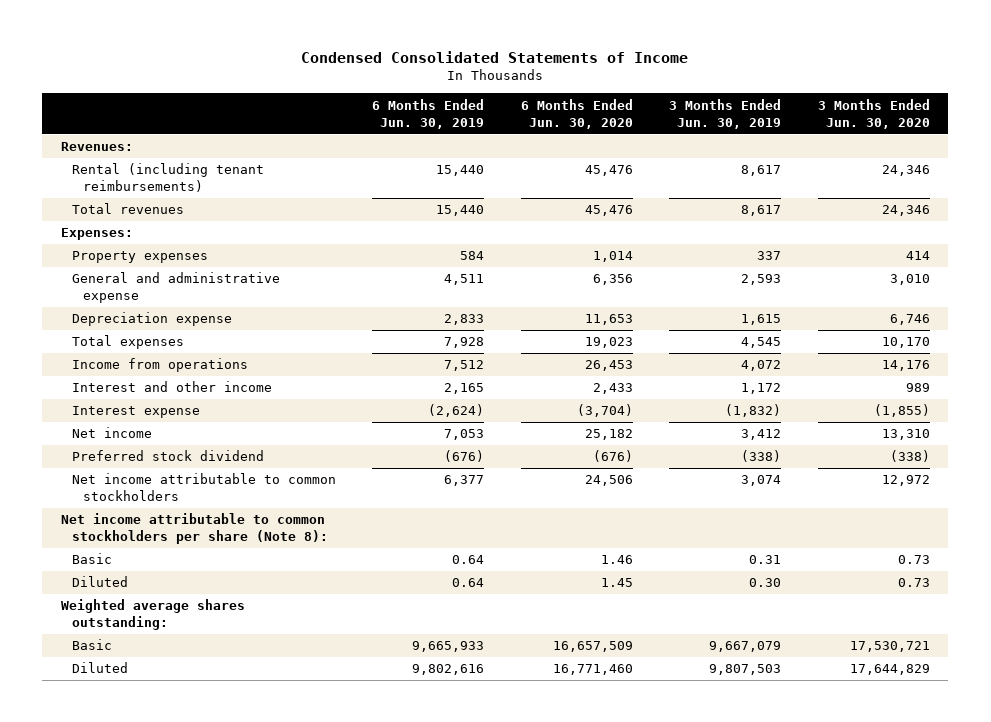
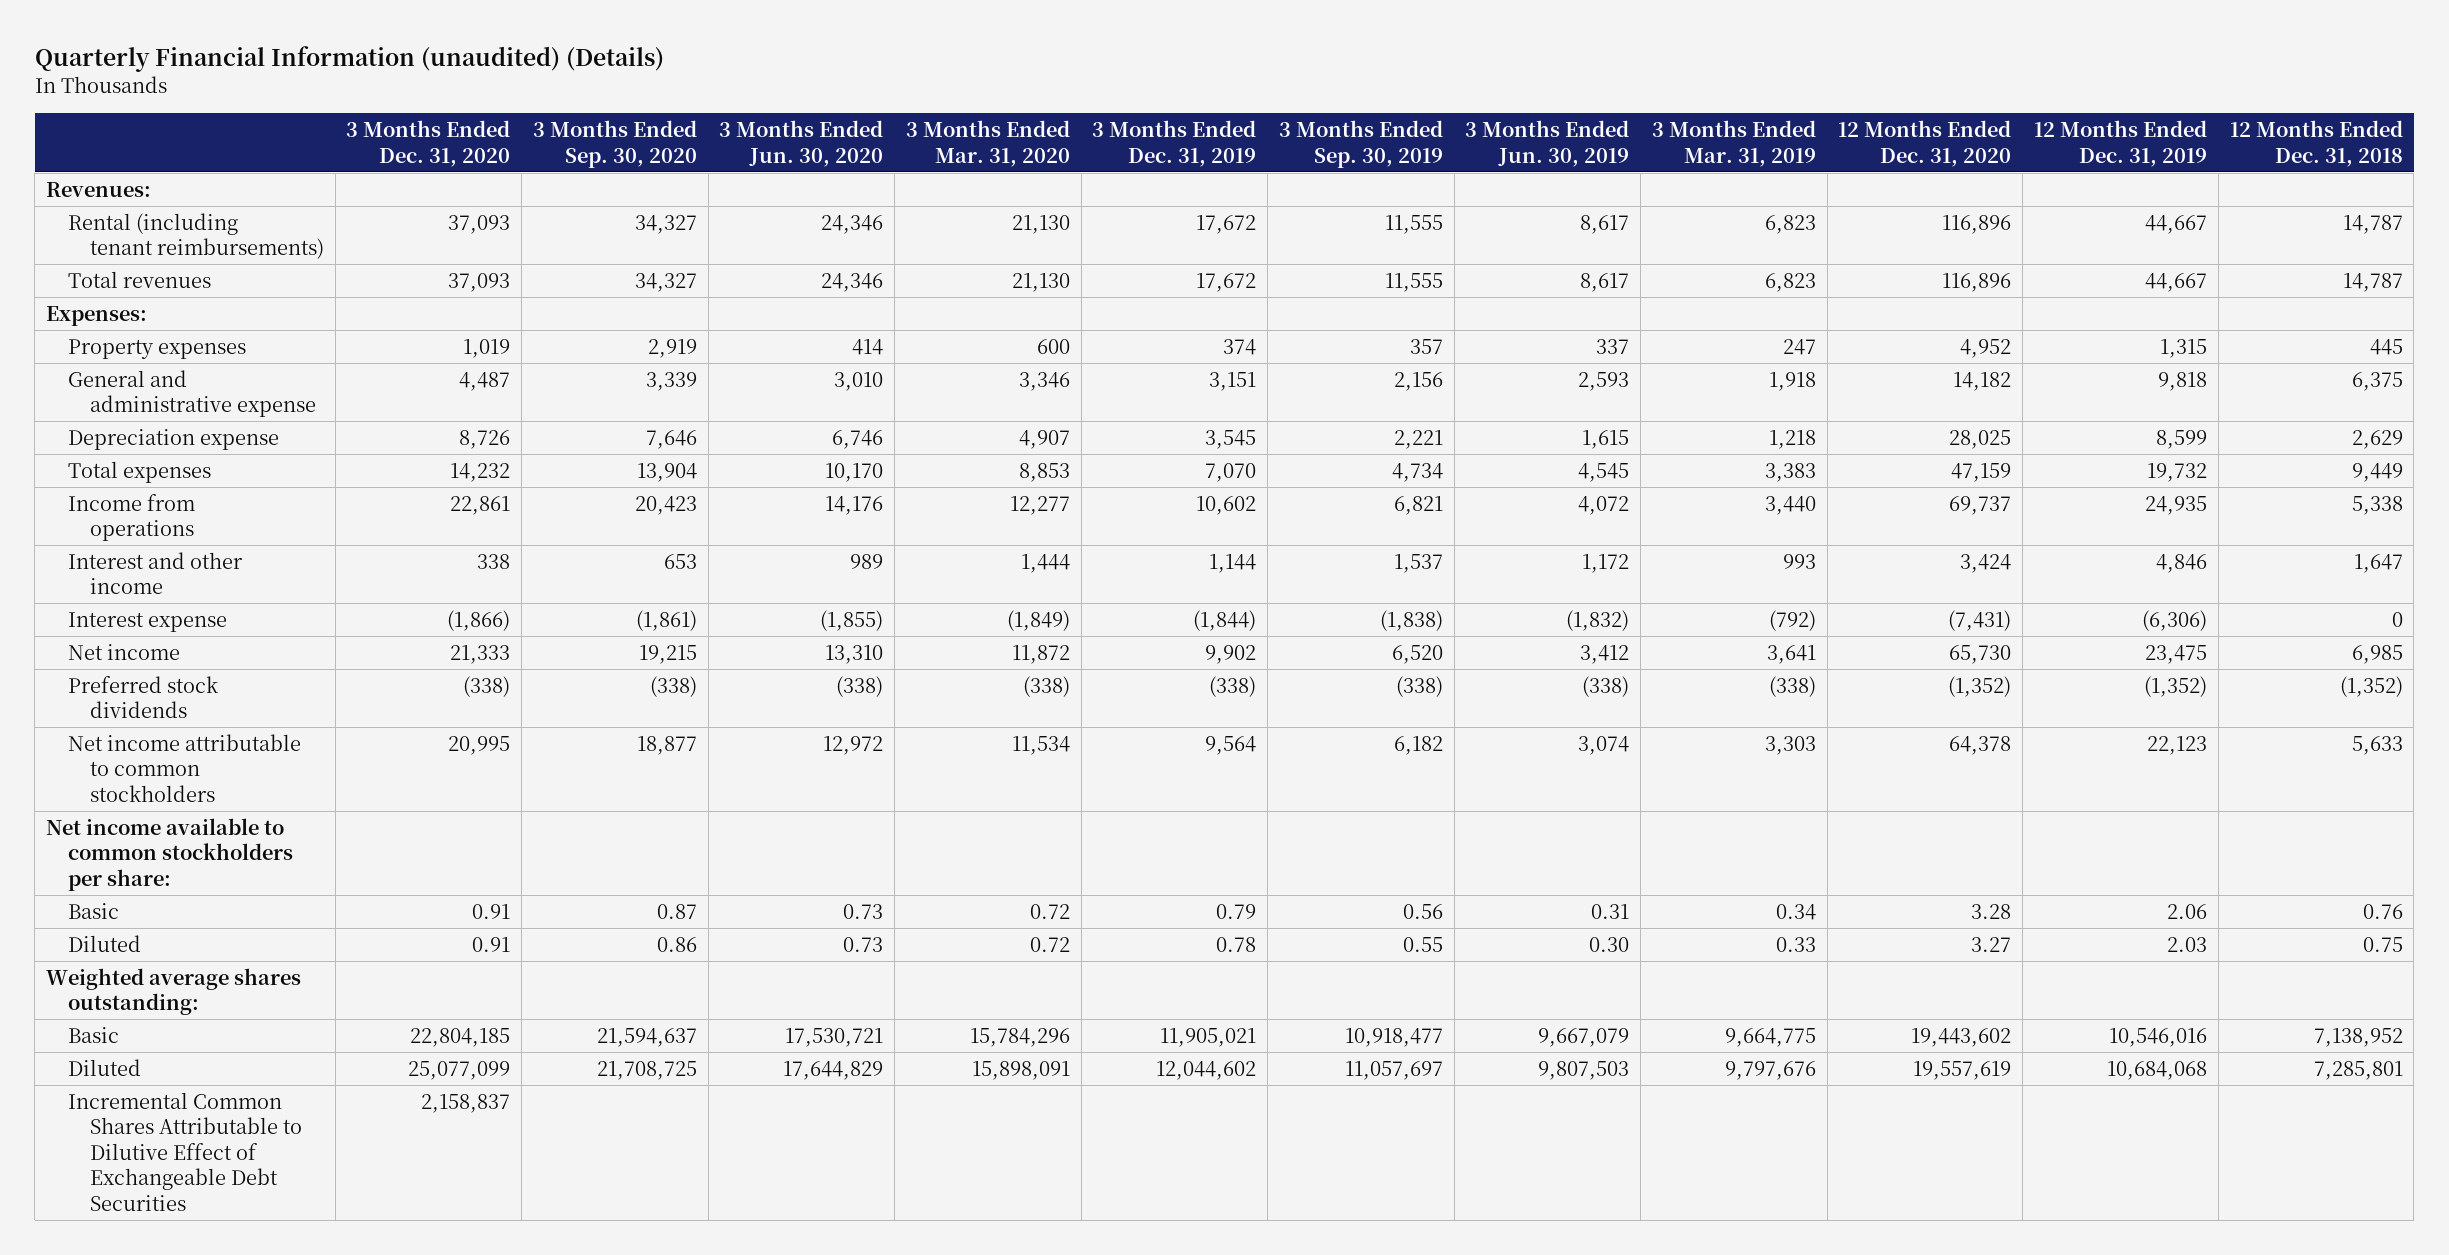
[301,50,689,63] Condensed Consolidated Statements of Income -> [34,46,664,73] Quarterly Financial Information (unaudited) (Details)
[372,98,485,129] 6 Months Ended Jun. 30, 2019 -> none
[520,98,633,129] 6 Months Ended Jun. 30, 2020 -> none
none -> [346,120,511,167] 3 Months Ended Dec. 31, 2020
none -> [532,120,697,168] 3 Months Ended Sep. 30, 2020
none -> [905,120,1070,167] 3 Months Ended Mar. 31, 2020
none -> [1092,120,1257,167] 3 Months Ended Dec. 31, 2019
none -> [1278,120,1443,168] 3 Months Ended Sep. 30, 2019
none -> [1651,120,1816,167] 3 Months Ended Mar. 31, 2019
none -> [1838,120,2012,167] 12 Months Ended Dec. 31, 2020
none -> [2034,120,2208,167] 12 Months Ended Dec. 31, 2019
none -> [2229,120,2403,167] 12 Months Ended Dec. 31, 2018
[71,450,264,462] Preferred stock dividend -> [67,675,219,719] Preferred stock dividends
[60,513,328,545] Net income attributable to common stockholders per share (Note 8): -> [46,817,293,891] Net income available to common stockholders per share:
none -> [67,1091,302,1211] Incremental Common Shares Attributable to Dilutive Effect of Exchangeable Debt Securities

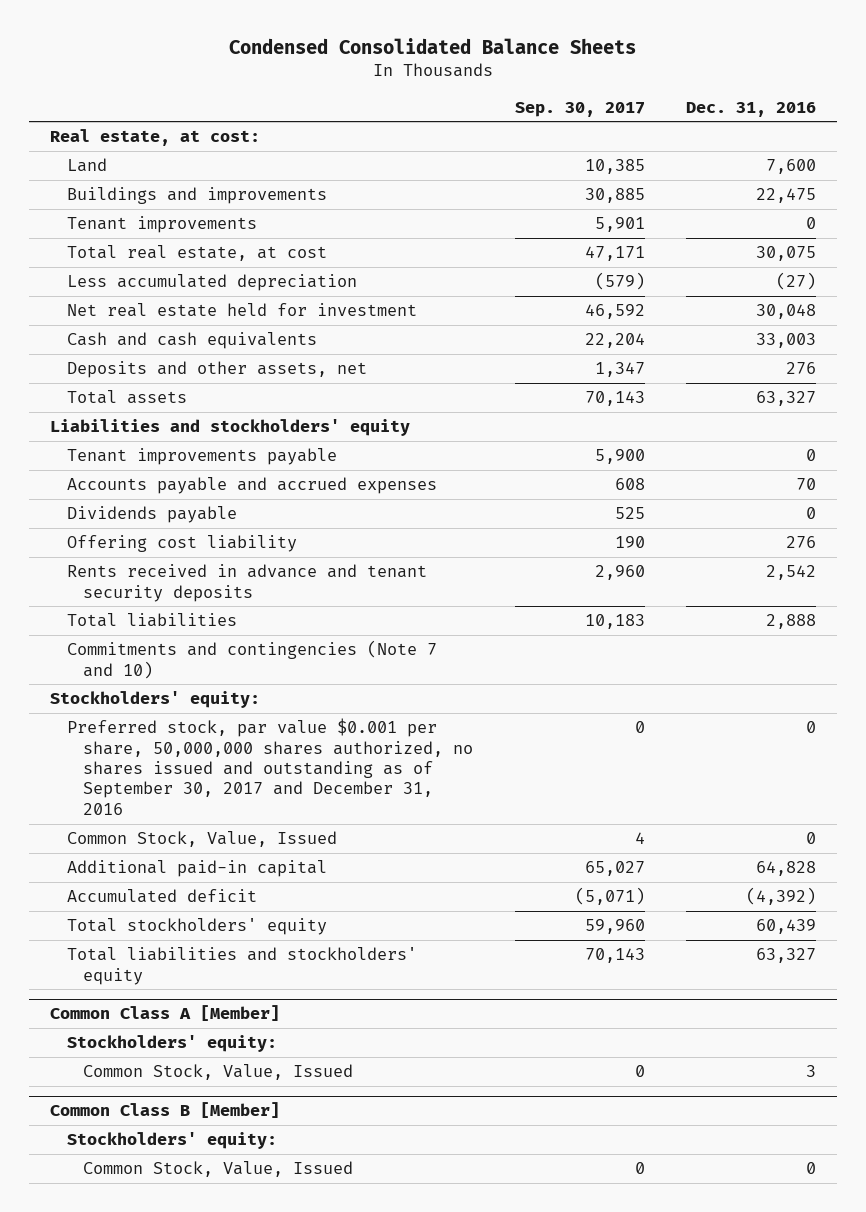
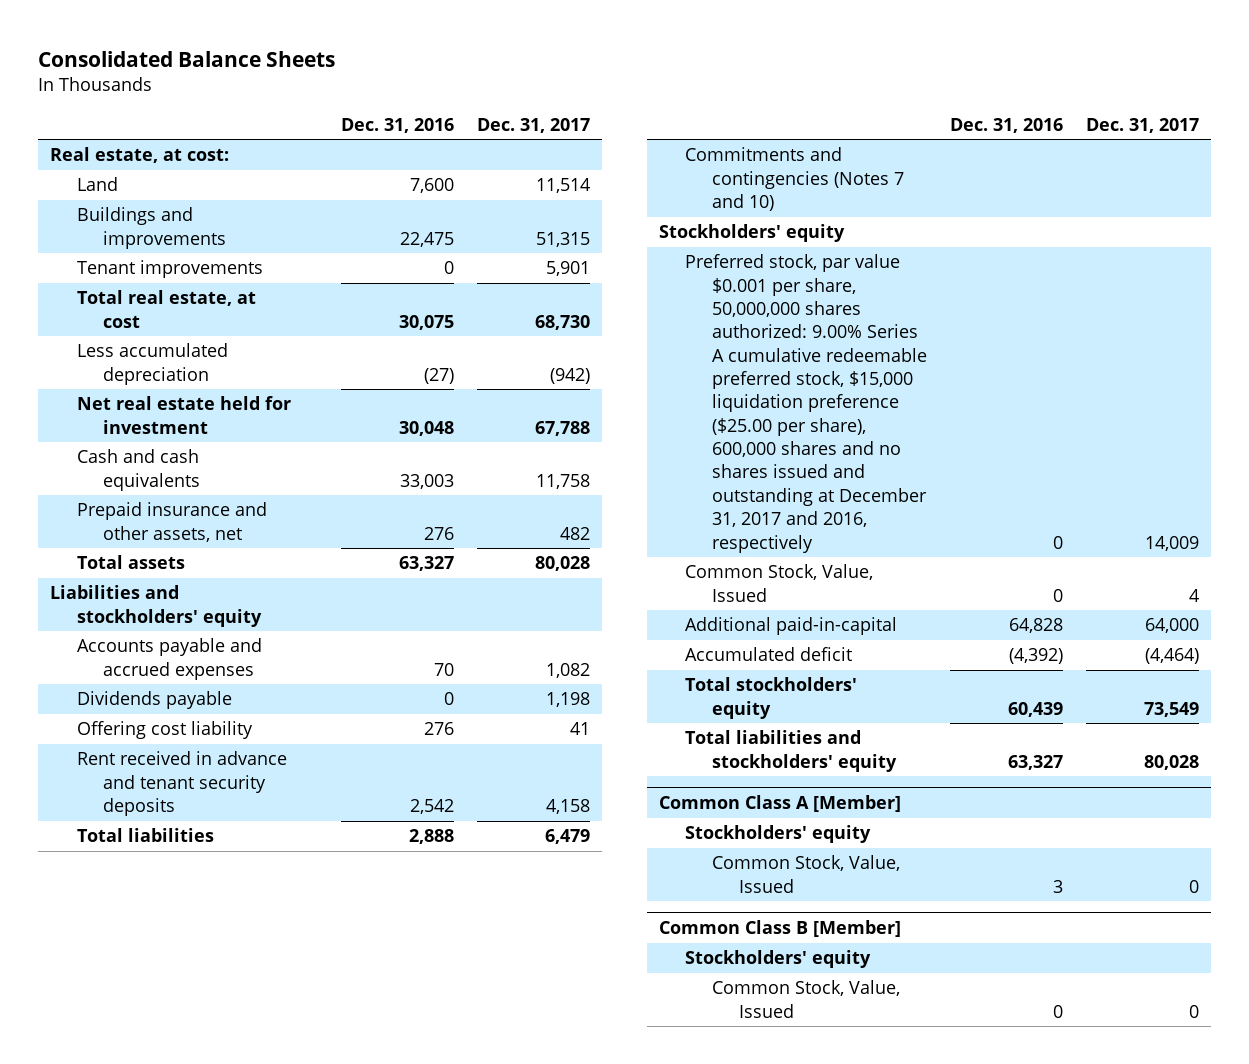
[229,38,637,55] Condensed Consolidated Balance Sheets -> [38,50,336,67] Consolidated Balance Sheets
[514,101,645,117] Sep. 30, 2017 -> none
none -> [477,117,591,133] Dec. 31, 2017
[66,361,367,379] Deposits and other assets, net -> [76,502,267,542] Prepaid insurance and other assets, net
[66,448,337,466] Tenant improvements payable -> none
[66,564,427,602] Rents received in advance and tenant security deposits -> [76,751,287,817] Rent received in advance and tenant security deposits
[66,640,437,679] Commitments and contingencies (Note 7 and 10) -> [685,147,905,212] Commitments and contingencies (Notes 7 and 10)
[49,691,260,709] Stockholders' equity: -> [658,224,845,243] Stockholders' equity
[66,718,474,815] Preferred stock, par value $0.001 per share, 50,000,000 shares authorized, no shares issued and outstanding as of September 30, 2017 and December 31, 2016 -> [685,254,928,553] Preferred stock, par value $0.001 per share, 50,000,000 shares authorized: 9.00% Series A cumulative redeemable preferred stock, $15,000 liquidation preference ($25.00 per share), 600,000 shares and no shares issued and outstanding at December 31, 2017 and 2016, respectively
[66,860,327,878] Additional paid-in capital -> [685,617,898,636] Additional paid-in-capital
[66,1035,277,1053] Stockholders' equity: -> [685,825,872,844] Stockholders' equity
[66,1132,277,1150] Stockholders' equity: -> [685,950,872,969] Stockholders' equity

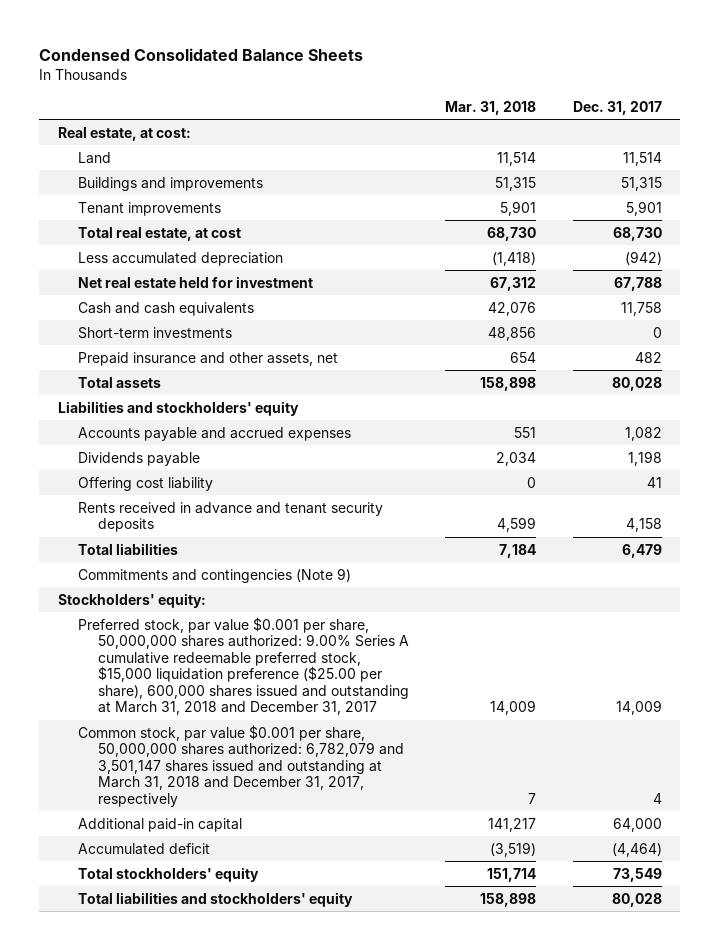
[38,50,336,67] Consolidated Balance Sheets -> [39,48,364,62] Condensed Consolidated Balance Sheets
[341,117,455,133] Dec. 31, 2016 -> none
none -> [445,100,537,115] Mar. 31, 2018
none -> [77,326,232,339] Short-term investments
[76,751,287,817] Rent received in advance and tenant security deposits -> [77,501,383,533] Rents received in advance and tenant security deposits
[685,147,905,212] Commitments and contingencies (Notes 7 and 10) -> [77,567,351,583] Commitments and contingencies (Note 9)
[658,224,845,243] Stockholders' equity -> [57,592,206,608] Stockholders' equity:
[685,254,928,553] Preferred stock, par value $0.001 per share, 50,000,000 shares authorized: 9.00% Series A cumulative redeemable preferred stock, $15,000 liquidation preference ($25.00 per share), 600,000 shares and no shares issued and outstanding at December 31, 2017 and 2016, respectively -> [77,616,409,716] Preferred stock, par value $0.001 per share, 50,000,000 shares authorized: 9.00% Series A cumulative redeemable preferred stock, $15,000 liquidation preference ($25.00 per share), 600,000 shares issued and outstanding at March 31, 2018 and December 31, 2017
[685,564,874,602] Common Stock, Value, Issued -> [77,724,404,807] Common stock, par value $0.001 per share, 50,000,000 shares authorized: 6,782,079 and 3,501,147 shares issued and outstanding at March 31, 2018 and December 31, 2017, respectively
[685,617,898,636] Additional paid-in-capital -> [77,817,242,832] Additional paid-in capital
[658,795,901,813] Common Class A [Member] -> none
[685,825,872,844] Stockholders' equity -> none
[712,855,901,893] Common Stock, Value, Issued -> none
[658,920,901,938] Common Class B [Member] -> none
[685,950,872,969] Stockholders' equity -> none
[712,980,901,1018] Common Stock, Value, Issued -> none

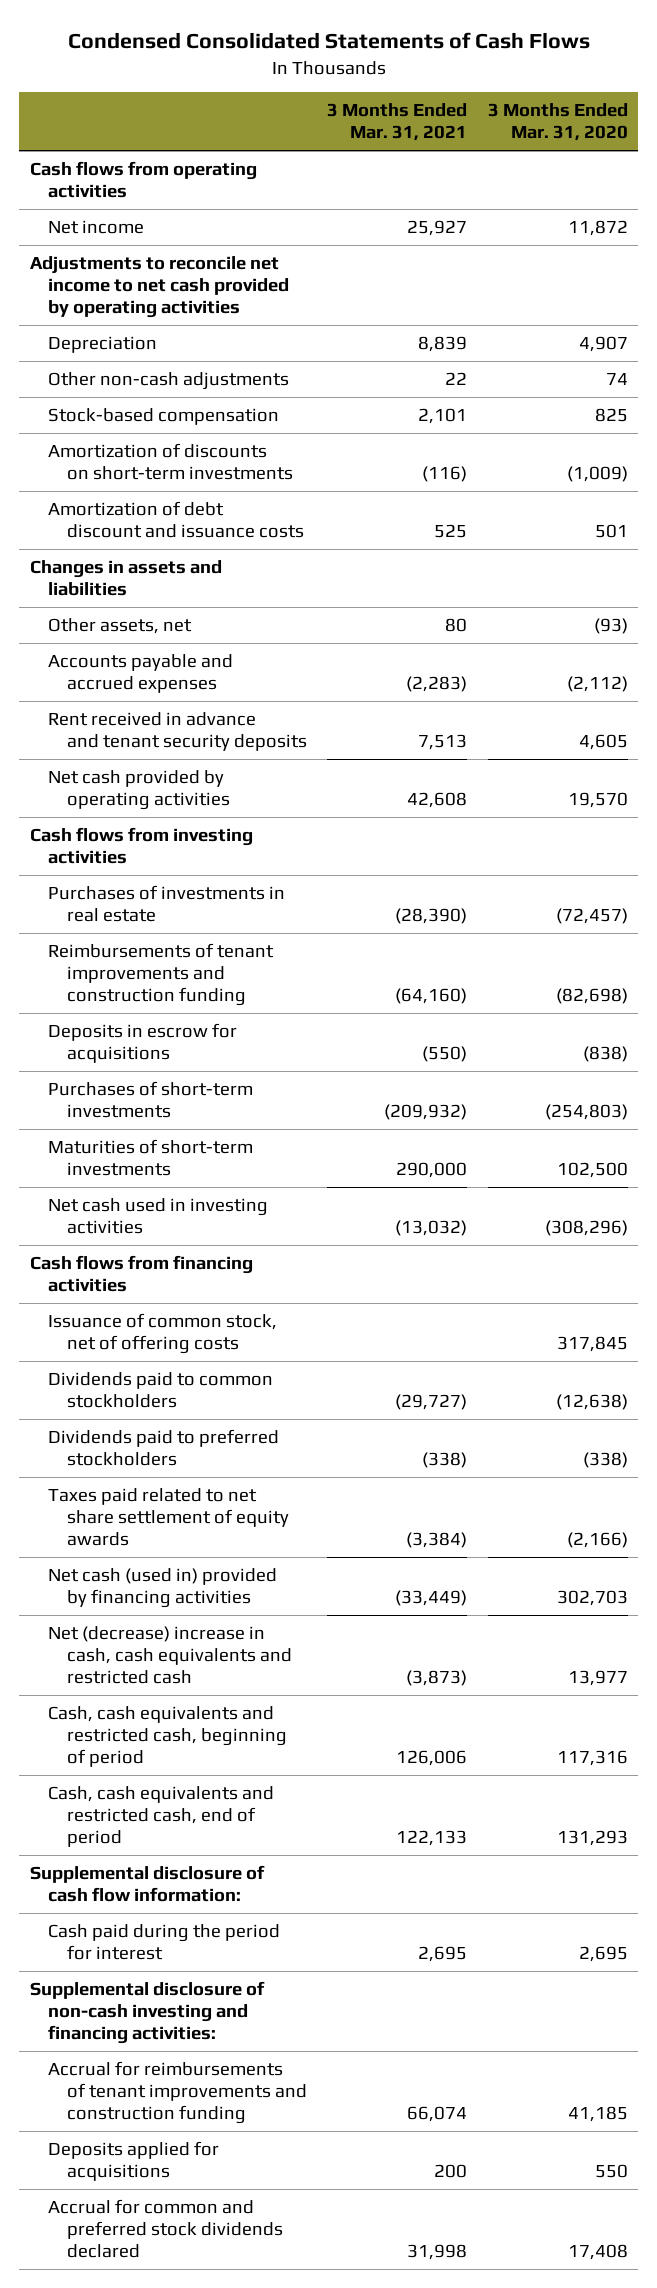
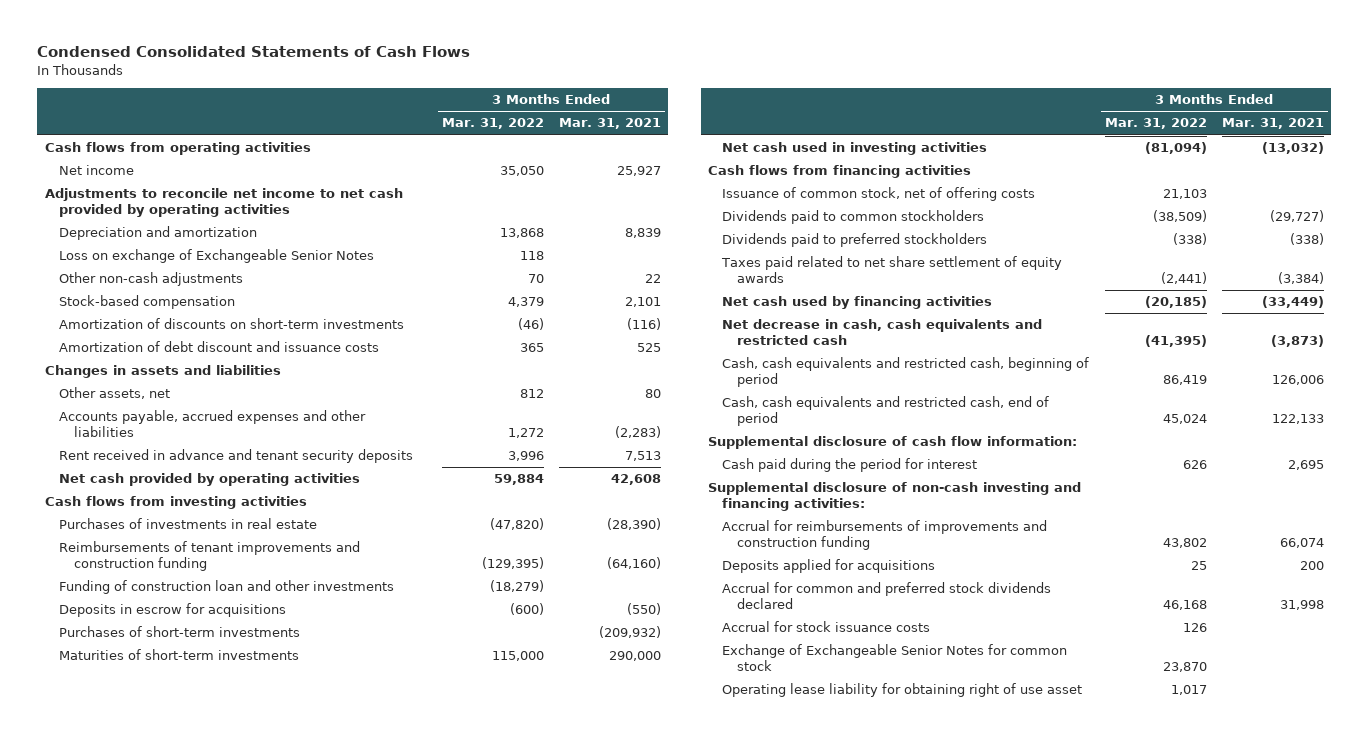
[487,103,628,142] 3 Months Ended Mar. 31, 2020 -> none
none -> [441,118,544,130] Mar. 31, 2022
[48,335,158,353] Depreciation -> [59,226,258,241] Depreciation and amortization
none -> [59,249,375,264] Loss on exchange of Exchangeable Senior Notes
[48,653,234,694] Accounts payable and accrued expenses -> [59,410,367,437] Accounts payable, accrued expenses and other liabilities
none -> [59,580,395,595] Funding of construction loan and other investments
[48,1567,278,1609] Net cash (used in) provided by financing activities -> [722,296,993,310] Net cash used by financing activities
[48,1625,292,1685] Net (decrease) increase in cash, cash equivalents and restricted cash -> [722,319,1043,345] Net decrease in cash, cash equivalents and restricted cash
[48,2060,307,2125] Accrual for reimbursements of tenant improvements and construction funding -> [722,520,1048,550] Accrual for reimbursements of improvements and construction funding
none -> [722,621,931,633] Accrual for stock issuance costs
none -> [722,644,1068,671] Exchange of Exchangeable Senior Notes for common stock
none -> [722,683,1083,698] Operating lease liability for obtaining right of use asset

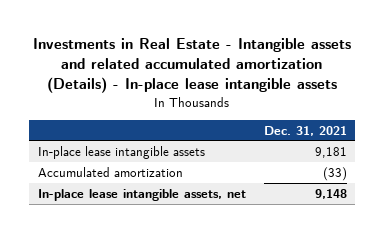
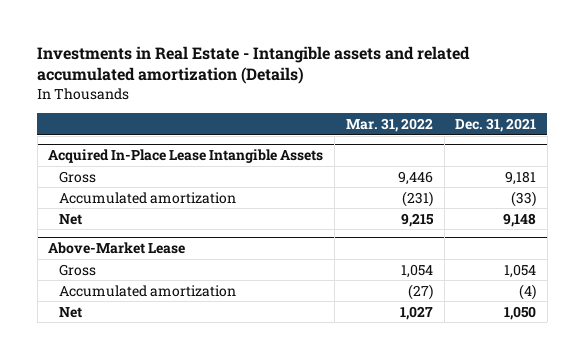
[33,38,352,94] Investments in Real Estate - Intangible assets and related accumulated amortization (Details) - In-place lease intangible assets -> [37,45,471,85] Investments in Real Estate - Intangible assets and related accumulated amortization (Details)
none -> [345,117,433,132] Mar. 31, 2022
none -> [48,149,324,164] Acquired In-Place Lease Intangible Assets
[37,145,205,159] In-place lease intangible assets -> [58,170,96,183] Gross
[37,188,246,201] In-place lease intangible assets, net -> [58,213,82,225] Net
none -> [48,242,186,255] Above-Market Lease
none -> [58,263,96,276] Gross
none -> [58,284,236,297] Accumulated amortization
none -> [58,306,82,318] Net

